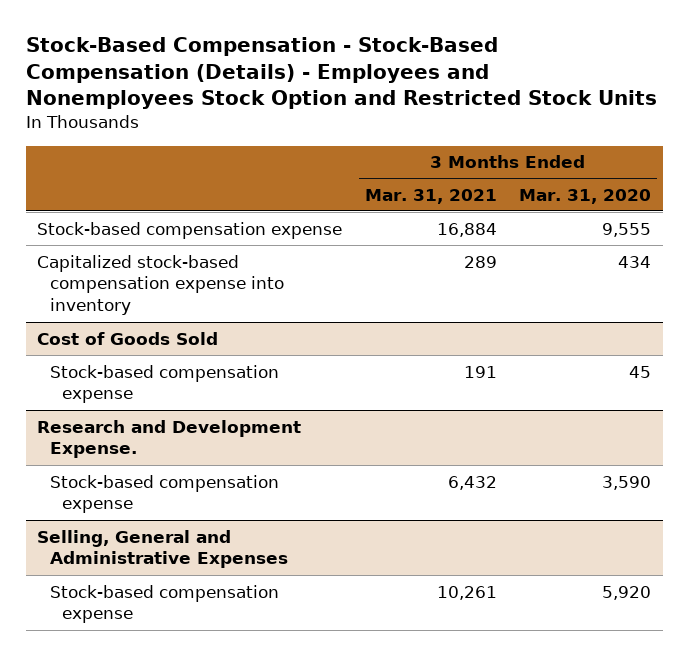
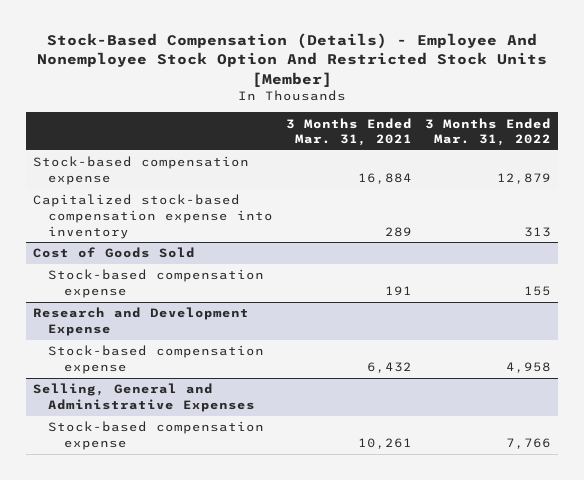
[26,37,658,110] Stock-Based Compensation - Stock-Based Compensation (Details) - Employees and Nonemployees Stock Option and Restricted Stock Units -> [37,33,548,87] Stock-Based Compensation (Details) - Employee And Nonemployee Stock Option And Restricted Stock Units [Member]
[519,188,652,204] Mar. 31, 2020 -> none
none -> [425,117,552,147] 3 Months Ended Mar. 31, 2022
[37,419,302,459] Research and Development Expense. -> [32,307,249,336] Research and Development Expense

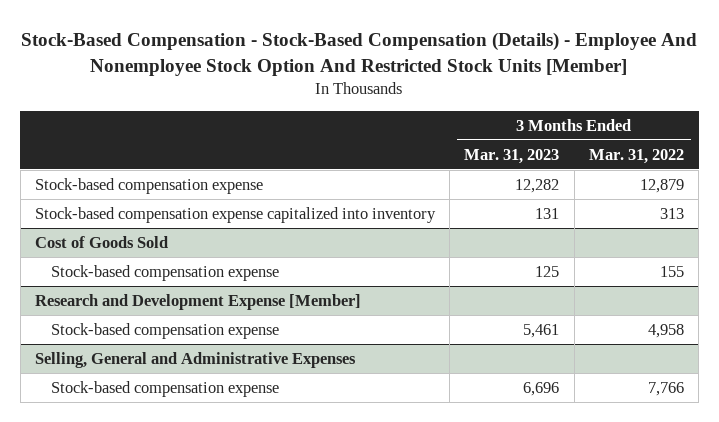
[37,33,548,87] Stock-Based Compensation (Details) - Employee And Nonemployee Stock Option And Restricted Stock Units [Member] -> [21,32,698,76] Stock-Based Compensation - Stock-Based Compensation (Details) - Employee And Nonemployee Stock Option And Restricted Stock Units [Member]
[286,117,413,147] 3 Months Ended Mar. 31, 2021 -> none
none -> [464,148,560,164] Mar. 31, 2023
[32,194,274,239] Capitalized stock-based compensation expense into inventory -> [34,206,436,223] Stock-based compensation expense capitalized into inventory
[32,307,249,336] Research and Development Expense -> [34,293,361,310] Research and Development Expense [Member]

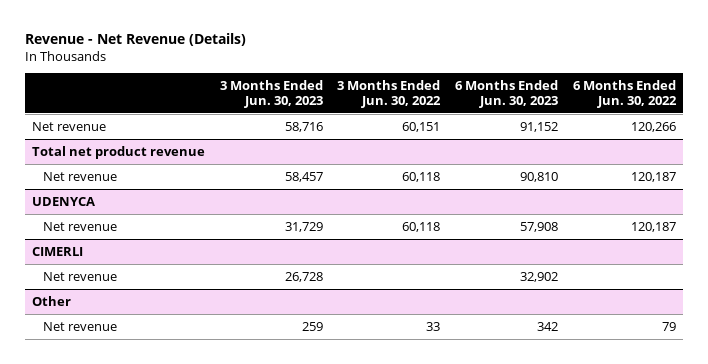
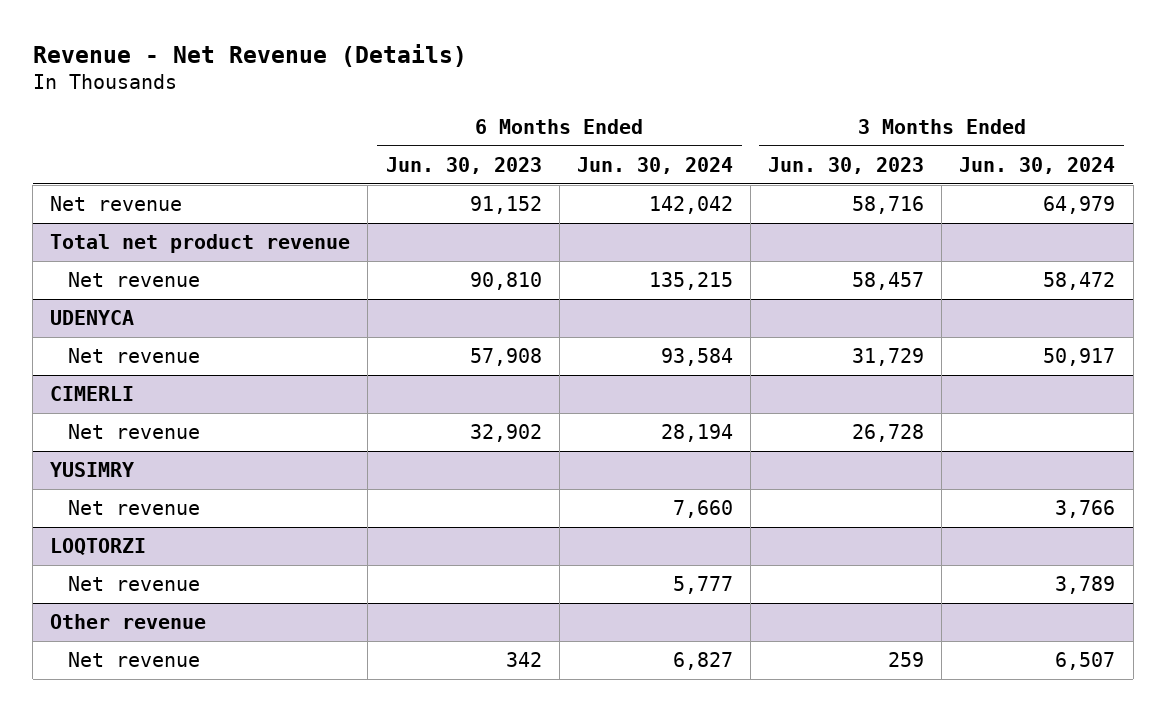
[337,79,442,108] 3 Months Ended Jun. 30, 2022 -> none
[572,79,677,108] 6 Months Ended Jun. 30, 2022 -> none
none -> [576,156,733,174] Jun. 30, 2024
none -> [959,156,1116,174] Jun. 30, 2024
none -> [50,461,135,477] YUSIMRY
none -> [68,499,201,515] Net revenue
none -> [50,537,147,555] LOQTORZI
none -> [68,575,201,591] Net revenue
[32,295,72,306] Other -> [50,613,207,629] Other revenue

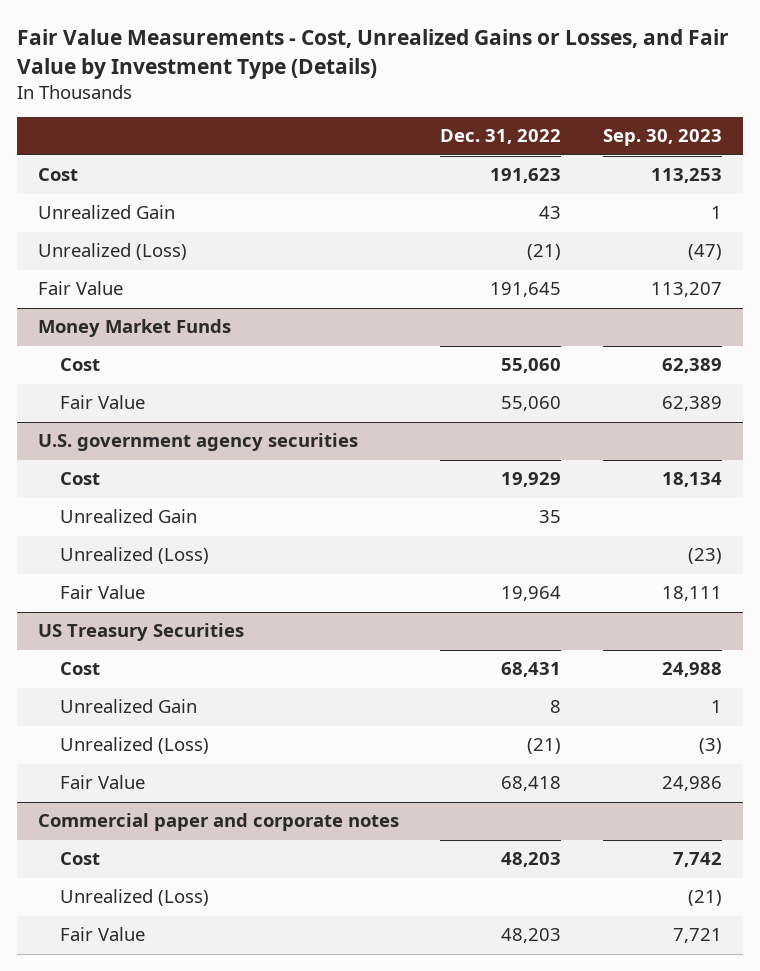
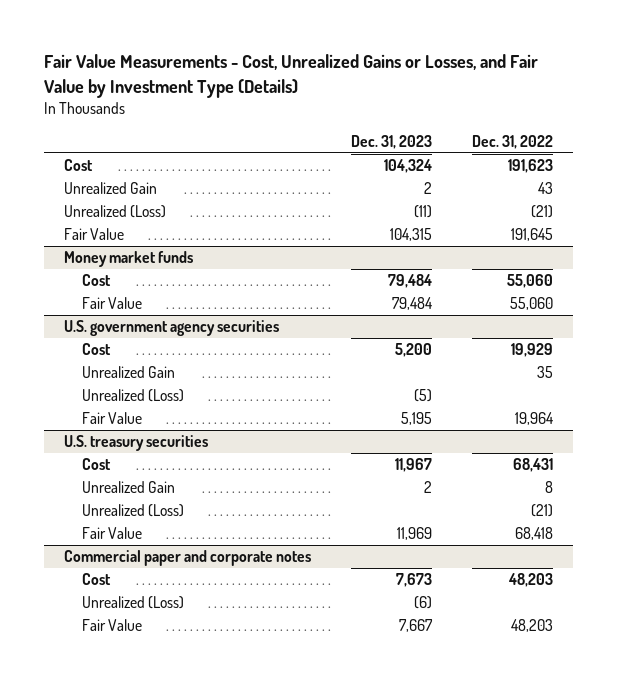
[602,129,722,147] Sep. 30, 2023 -> none
none -> [350,135,432,150] Dec. 31, 2023
[37,319,231,338] Money Market Funds -> [63,251,193,268] Money market funds
[37,623,244,642] US Treasury Securities -> [63,435,208,452] U.S. treasury securities

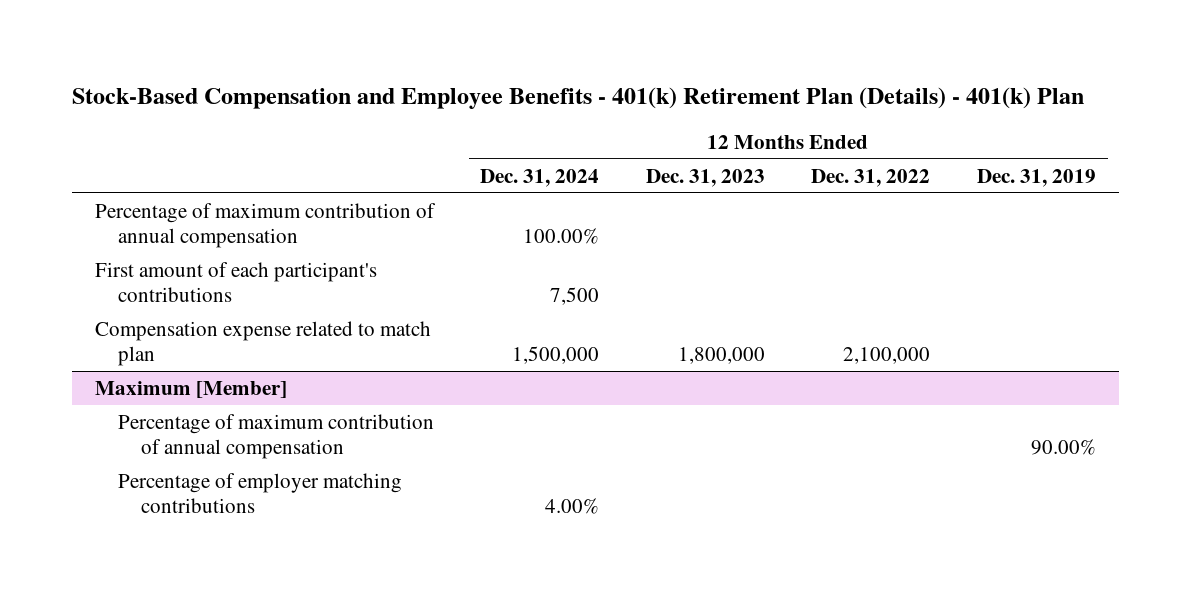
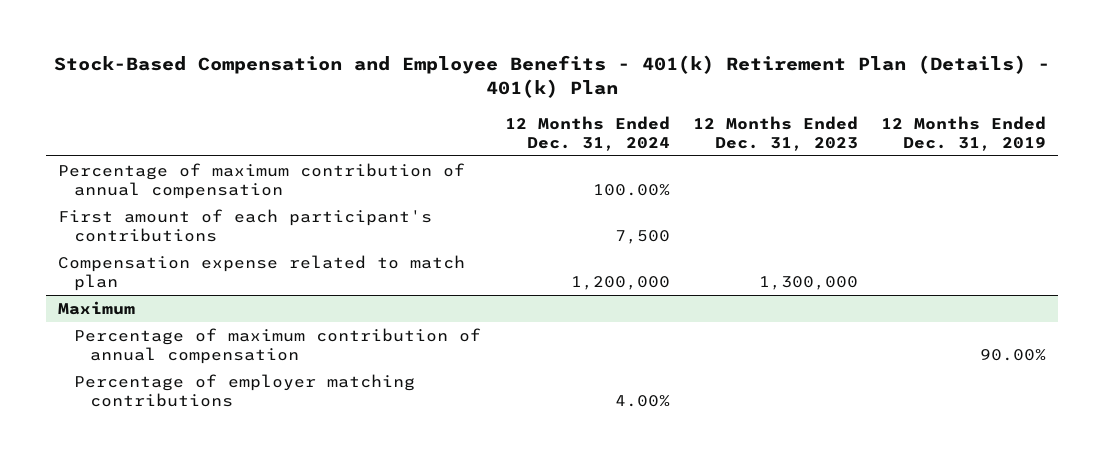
[811,168,931,187] Dec. 31, 2022 -> none
[512,345,600,364] 1,500,000 -> [570,276,670,291] 1,200,000
[677,346,765,364] 1,800,000 -> [759,276,859,291] 1,300,000
[94,380,287,398] Maximum [Member] -> [58,300,136,315] Maximum

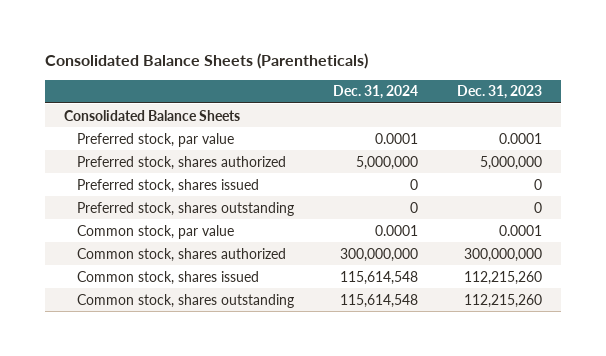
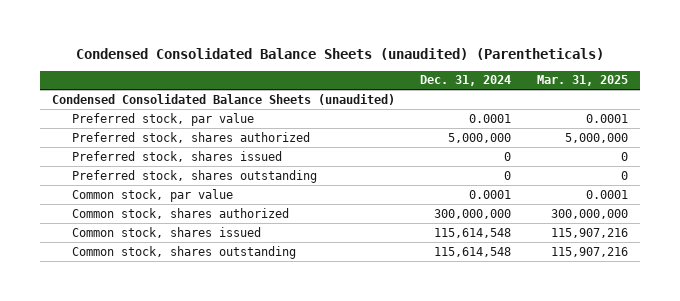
[44,52,368,69] Consolidated Balance Sheets (Parentheticals) -> [75,47,604,60] Condensed Consolidated Balance Sheets (unaudited) (Parentheticals)
[456,85,542,100] Dec. 31, 2023 -> none
none -> [536,75,628,87] Mar. 31, 2025
[63,109,240,121] Consolidated Balance Sheets -> [52,93,396,105] Condensed Consolidated Balance Sheets (unaudited)

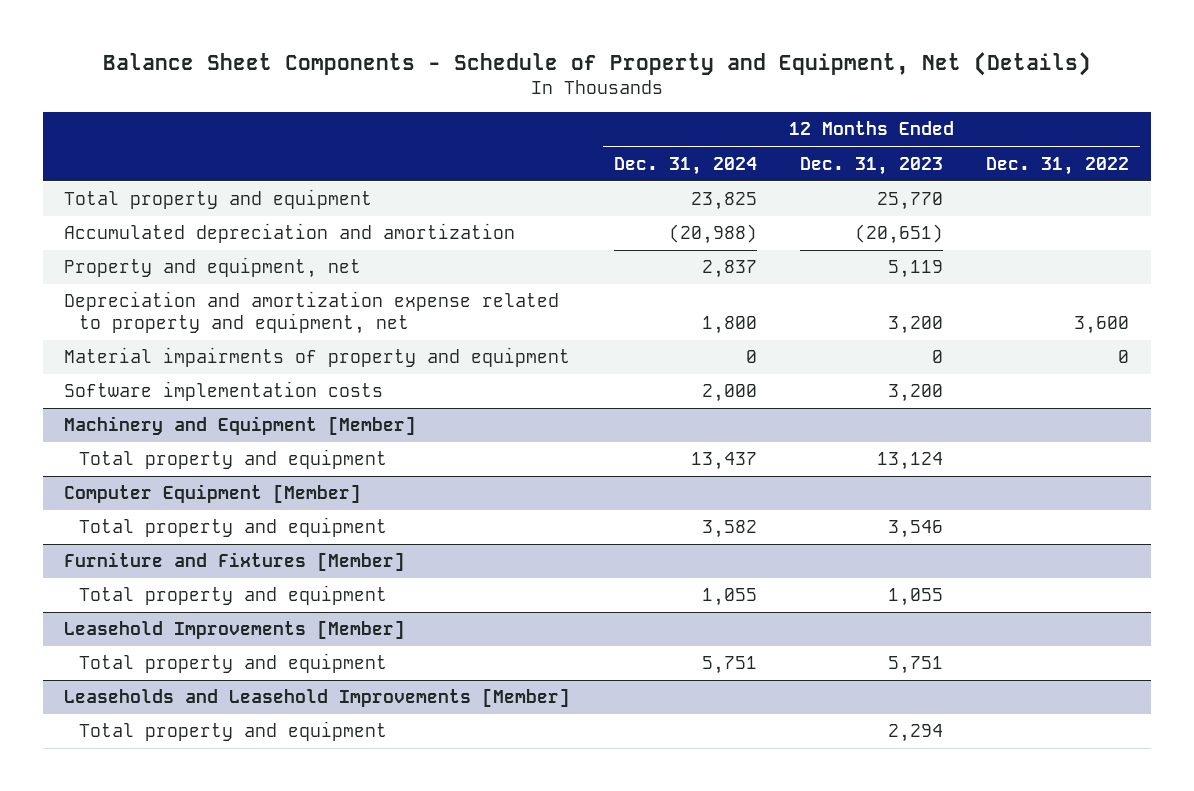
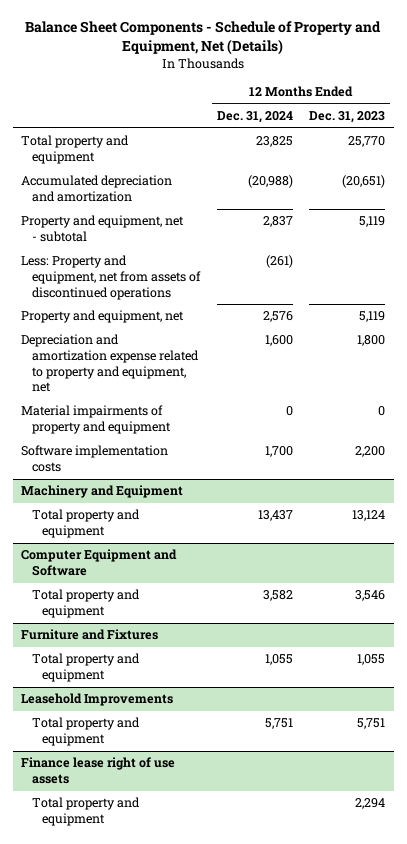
[986,156,1130,175] Dec. 31, 2022 -> none
none -> [21,215,185,243] Property and equipment, net - subtotal
none -> [21,255,201,300] Less: Property and equipment, net from assets of discontinued operations
[701,260,757,279] 2,837 -> [262,311,293,323] 2,576
[701,315,757,334] 1,800 -> [264,335,293,347] 1,600
[888,315,944,334] 3,200 -> [357,335,386,347] 1,800
[701,384,757,403] 2,000 -> [264,446,293,458] 1,700
[888,384,944,403] 3,200 -> [355,446,386,458] 2,200
[64,416,417,436] Machinery and Equipment [Member] -> [21,485,184,499] Machinery and Equipment
[64,484,362,504] Computer Equipment [Member] -> [21,549,178,577] Computer Equipment and Software
[64,552,406,572] Furniture and Fixtures [Member] -> [21,629,159,641] Furniture and Fixtures
[64,620,406,640] Leasehold Improvements [Member] -> [21,693,174,707] Leasehold Improvements
[64,688,571,708] Leaseholds and Leasehold Improvements [Member] -> [21,757,176,785] Finance lease right of use assets

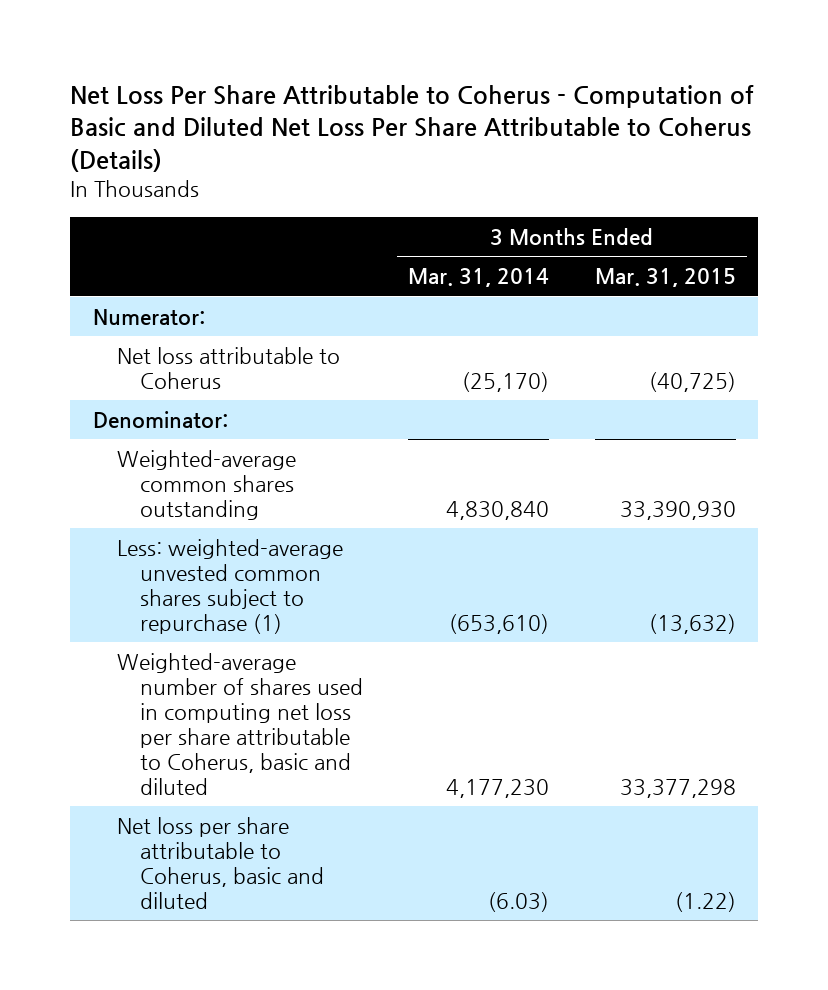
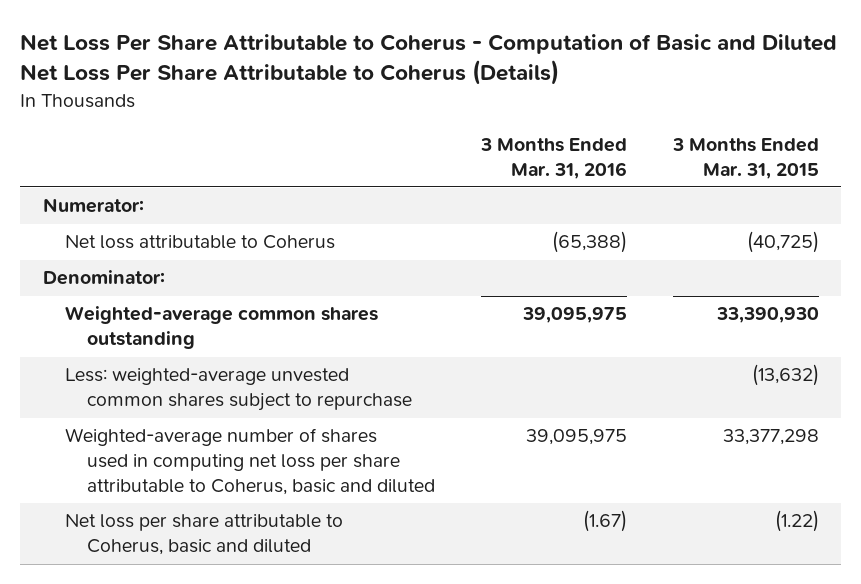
[408,268,550,288] Mar. 31, 2014 -> none
none -> [479,137,627,179] 3 Months Ended Mar. 31, 2016
[116,538,343,634] Less: weighted-average unvested common shares subject to repurchase (1) -> [64,368,412,412] Less: weighted-average unvested common shares subject to repurchase

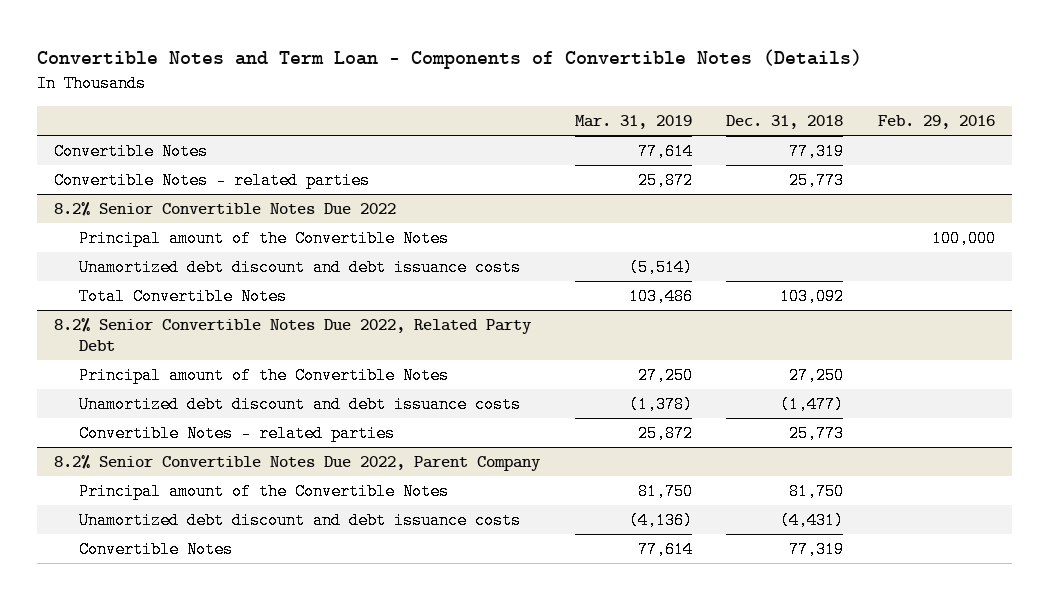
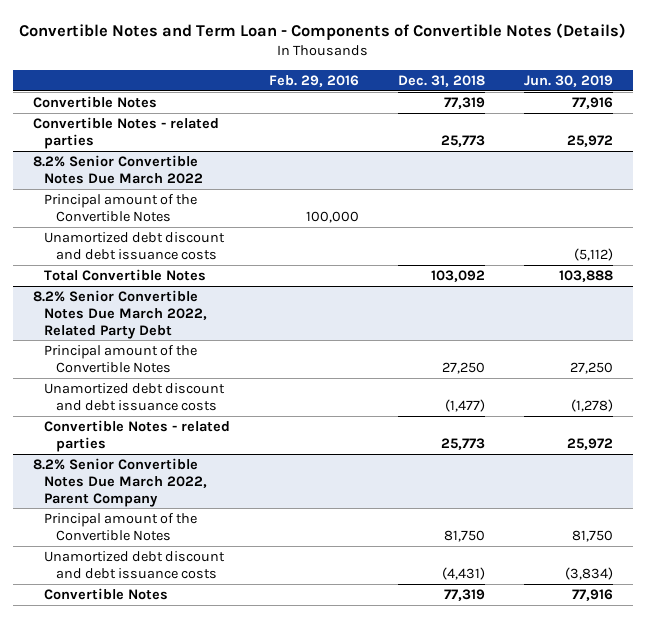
[574,114,692,129] Mar. 31, 2019 -> none
none -> [524,74,614,87] Jun. 30, 2019
[53,202,396,218] 8.2% Senior Convertible Notes Due 2022 -> [32,154,204,184] 8.2% Senior Convertible Notes Due March 2022
[53,318,532,351] 8.2% Senior Convertible Notes Due 2022, Related Party Debt -> [32,289,208,339] 8.2% Senior Convertible Notes Due March 2022, Related Party Debt
[53,455,541,472] 8.2% Senior Convertible Notes Due 2022, Parent Company -> [32,457,208,507] 8.2% Senior Convertible Notes Due March 2022, Parent Company

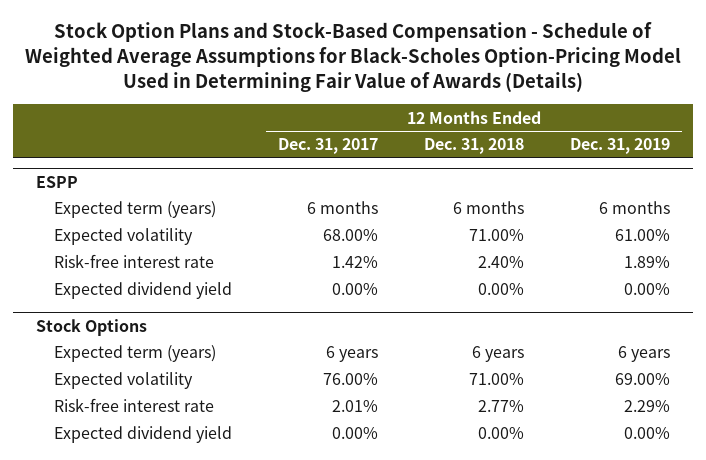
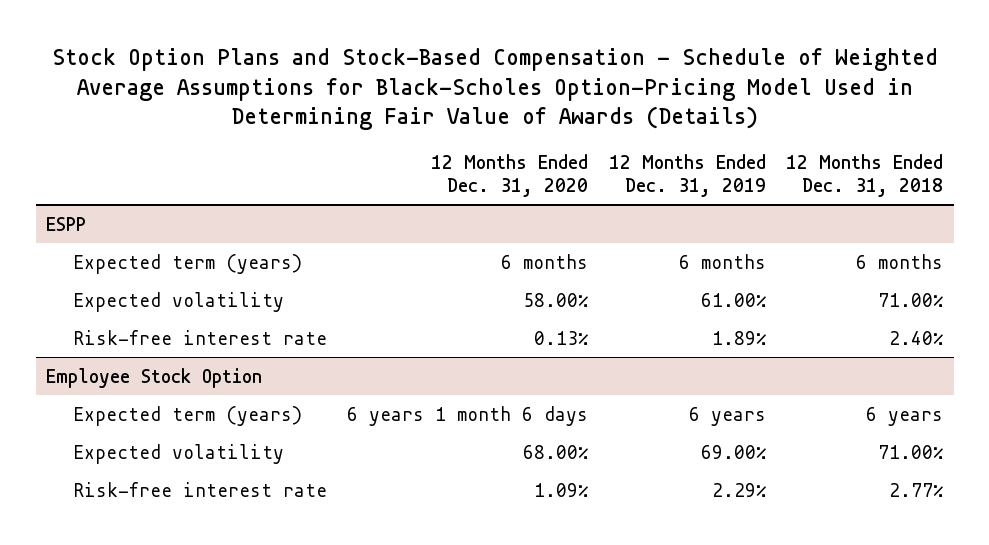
[277,138,378,155] Dec. 31, 2017 -> none
none -> [431,153,589,197] 12 Months Ended Dec. 31, 2020
[53,282,232,300] Expected dividend yield -> none
[36,319,148,337] Stock Options -> [45,367,262,388] Employee Stock Option
[53,426,232,444] Expected dividend yield -> none

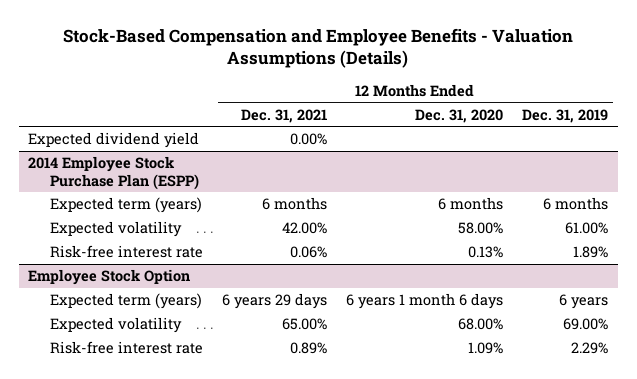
[51,48,938,131] Stock Option Plans and Stock-Based Compensation - Schedule of Weighted Average Assumptions for Black-Scholes Option-Pricing Model Used in Determining Fair Value of Awards (Details) -> [63,27,574,69] Stock-Based Compensation and Employee Benefits - Valuation Assumptions (Details)
[786,153,944,197] 12 Months Ended Dec. 31, 2018 -> none
none -> [241,108,328,123] Dec. 31, 2021
none -> [28,132,200,149] Expected dividend yield
[45,216,86,231] ESPP -> [28,156,200,190] 2014 Employee Stock Purchase Plan (ESPP)

